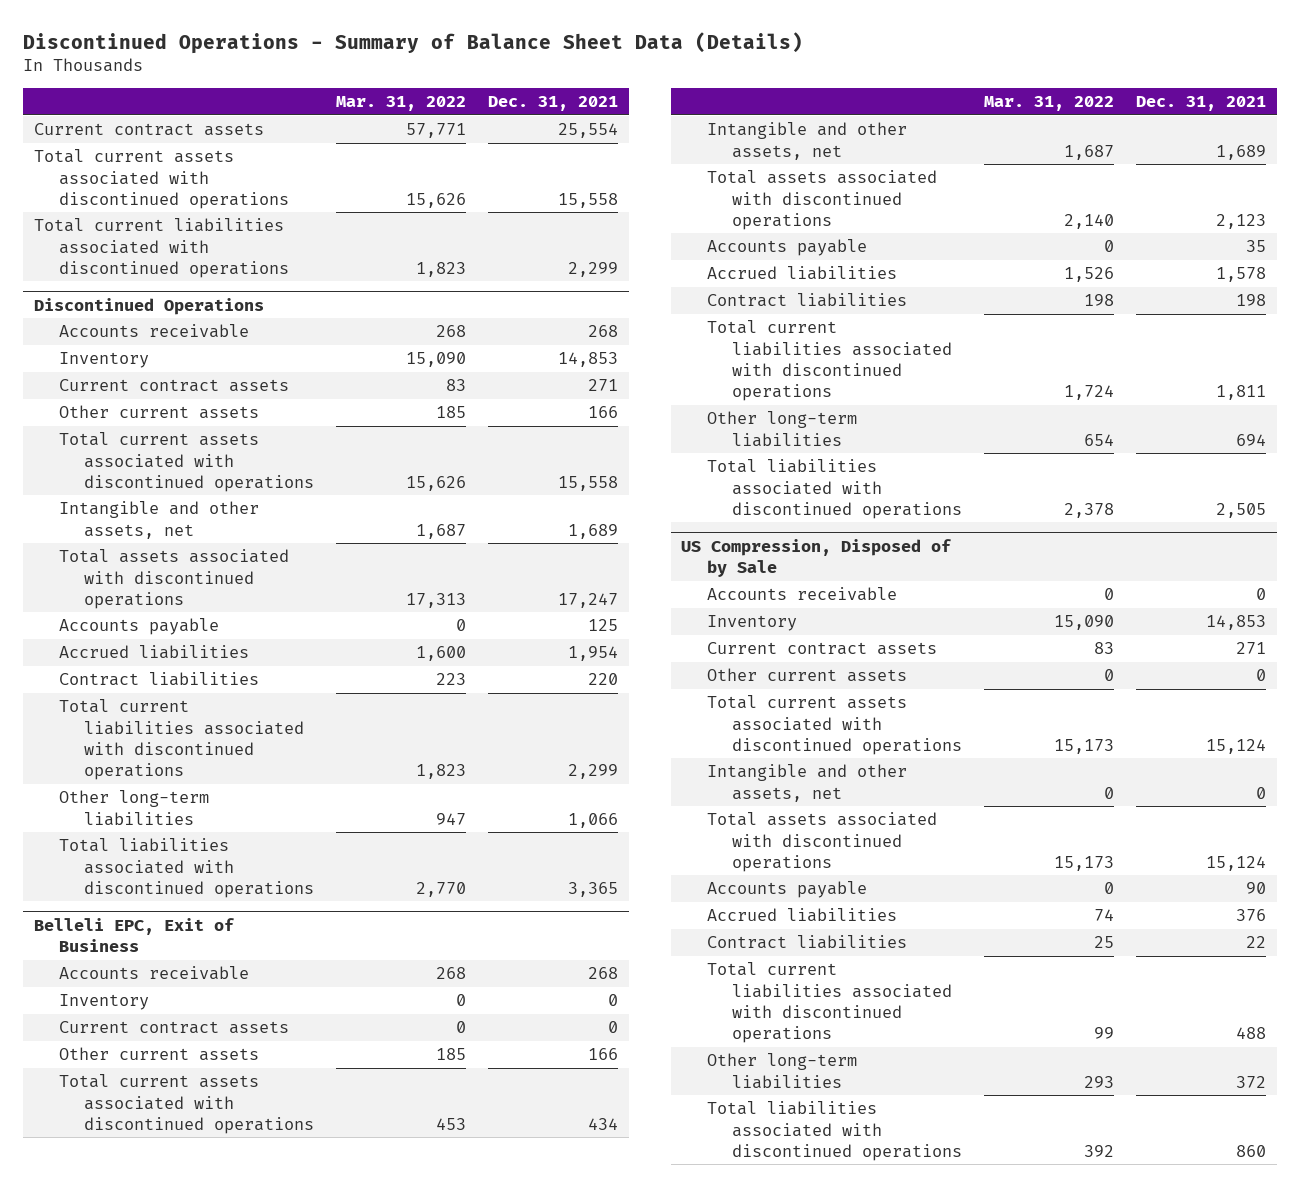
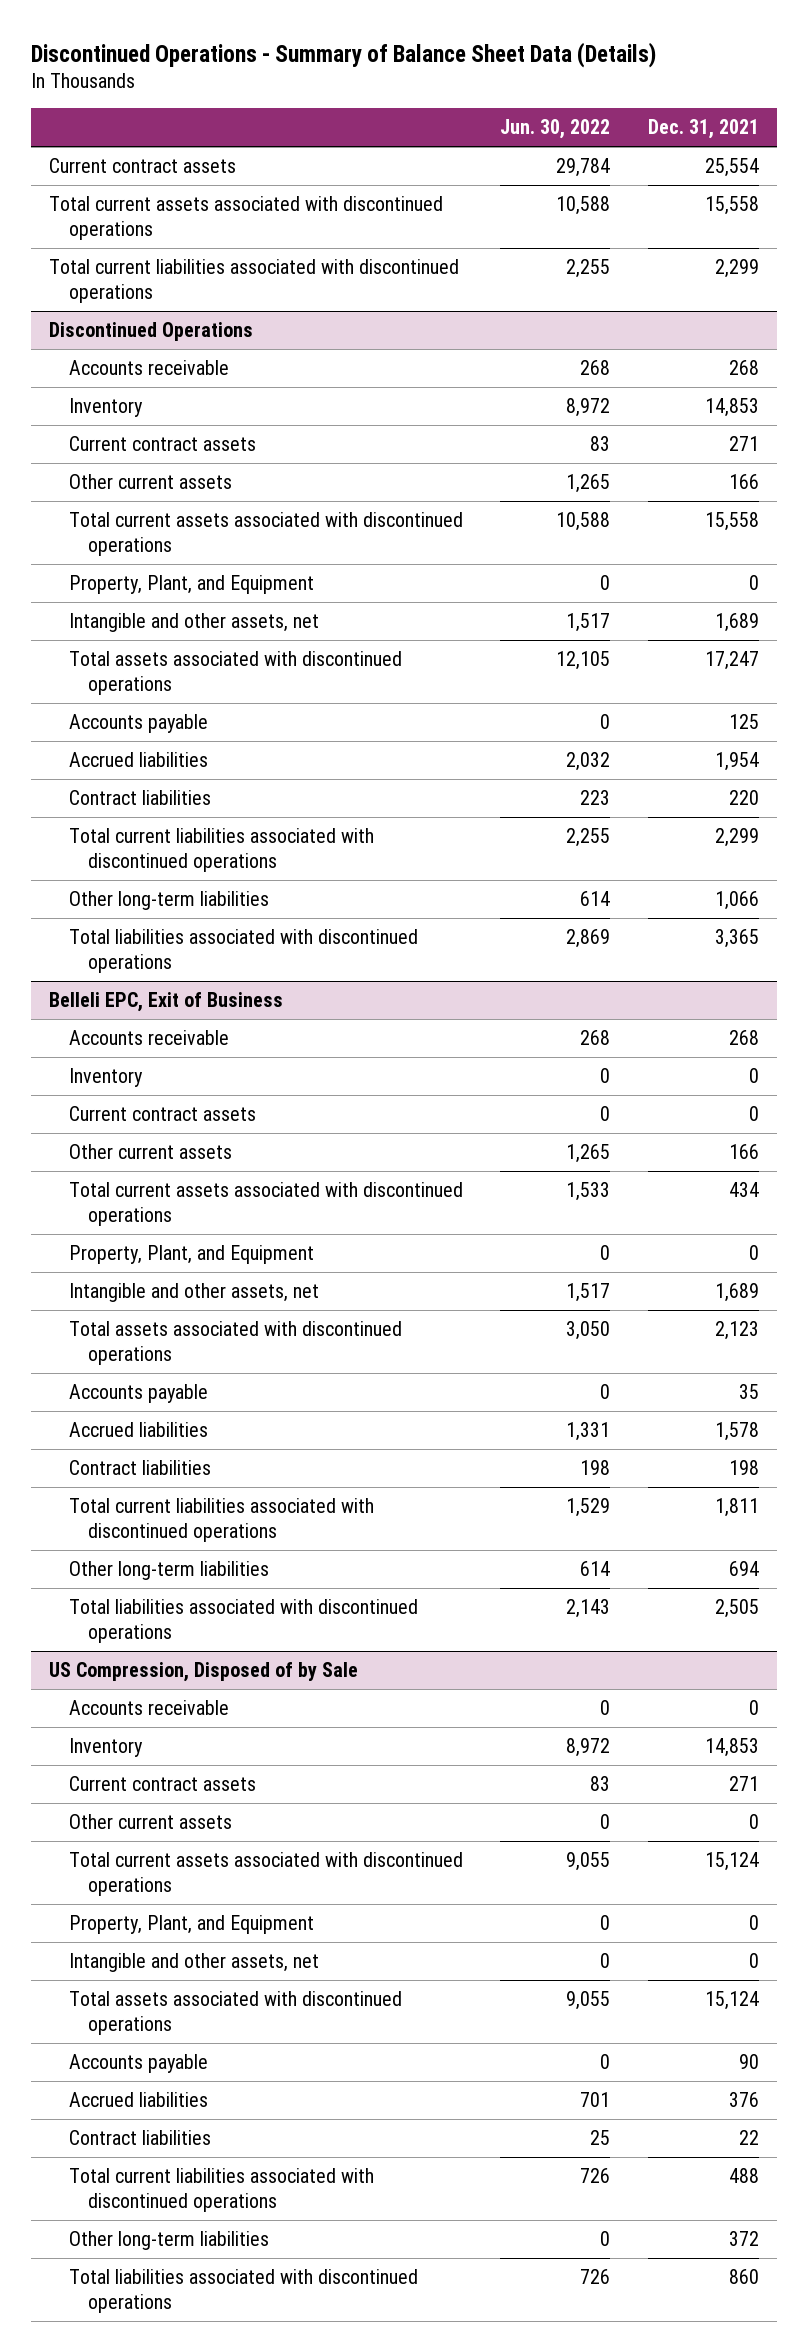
[336,96,467,112] Mar. 31, 2022 -> none
none -> [500,119,611,140] Jun. 30, 2022
none -> [68,575,314,595] Property, Plant, and Equipment
none -> [68,1245,314,1265] Property, Plant, and Equipment
none -> [68,1915,314,1935] Property, Plant, and Equipment

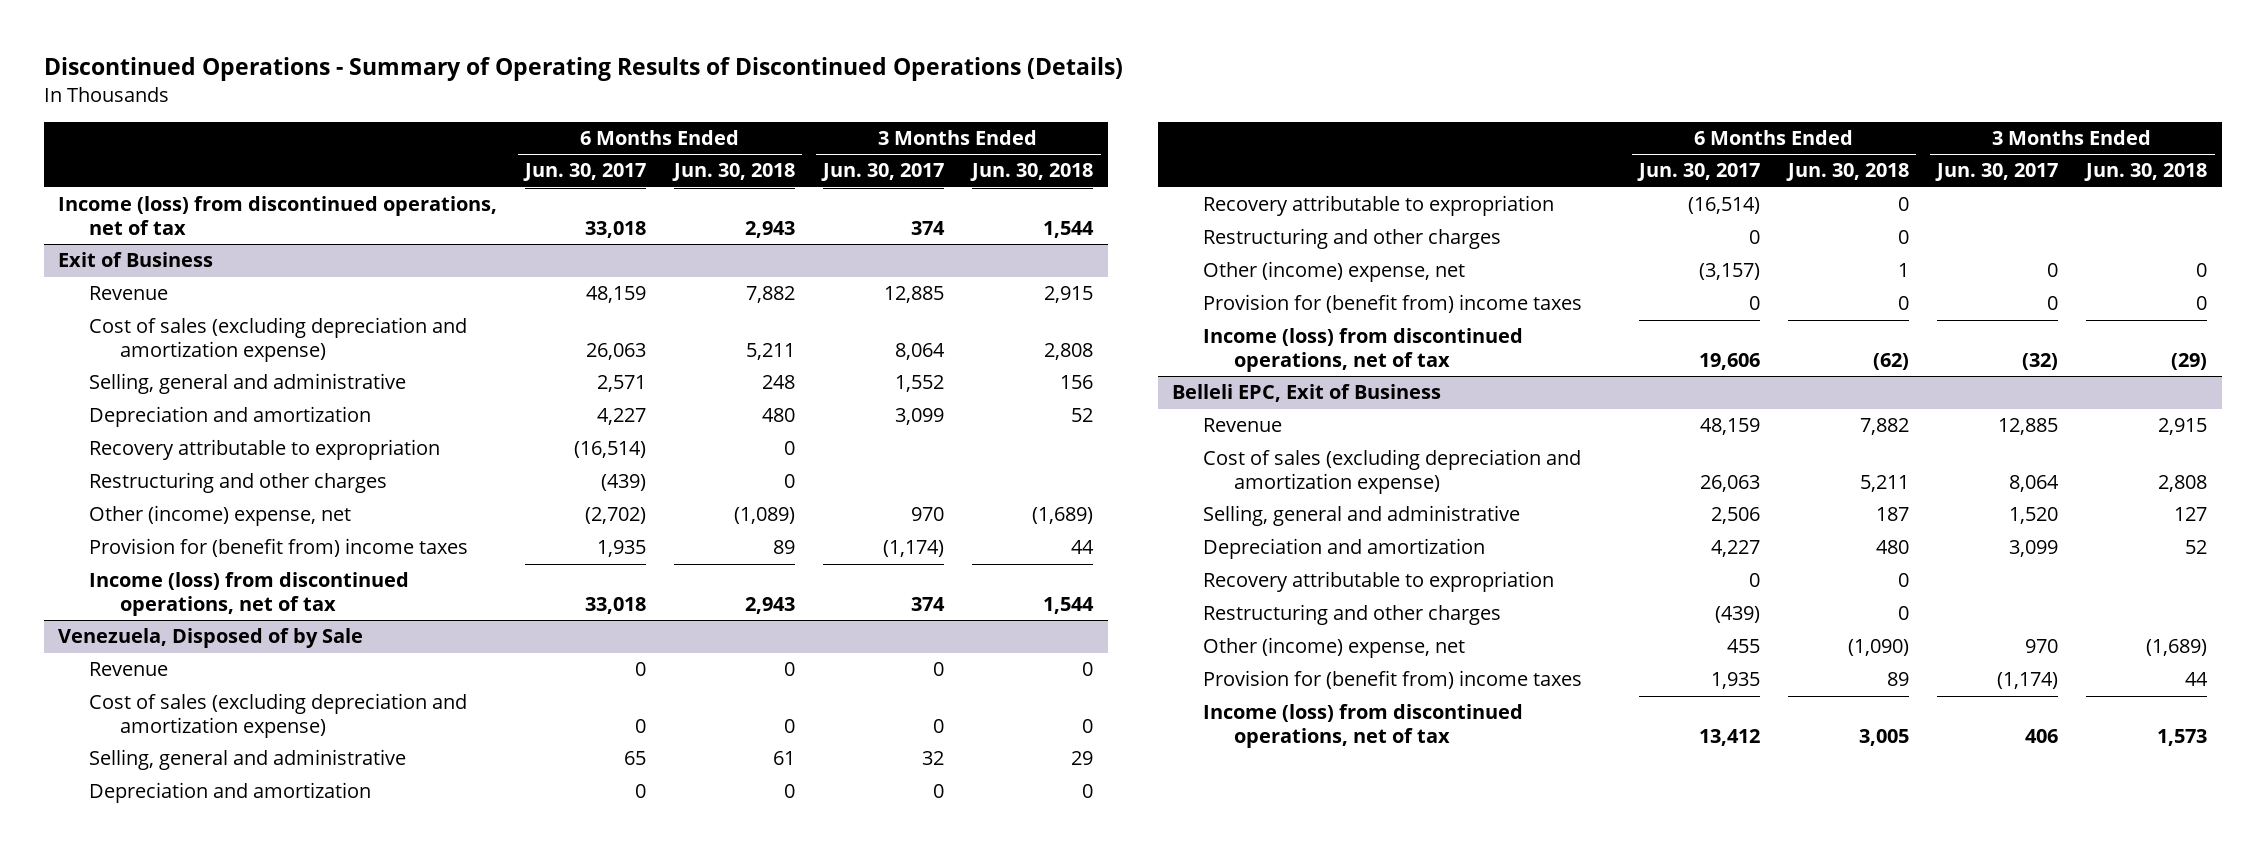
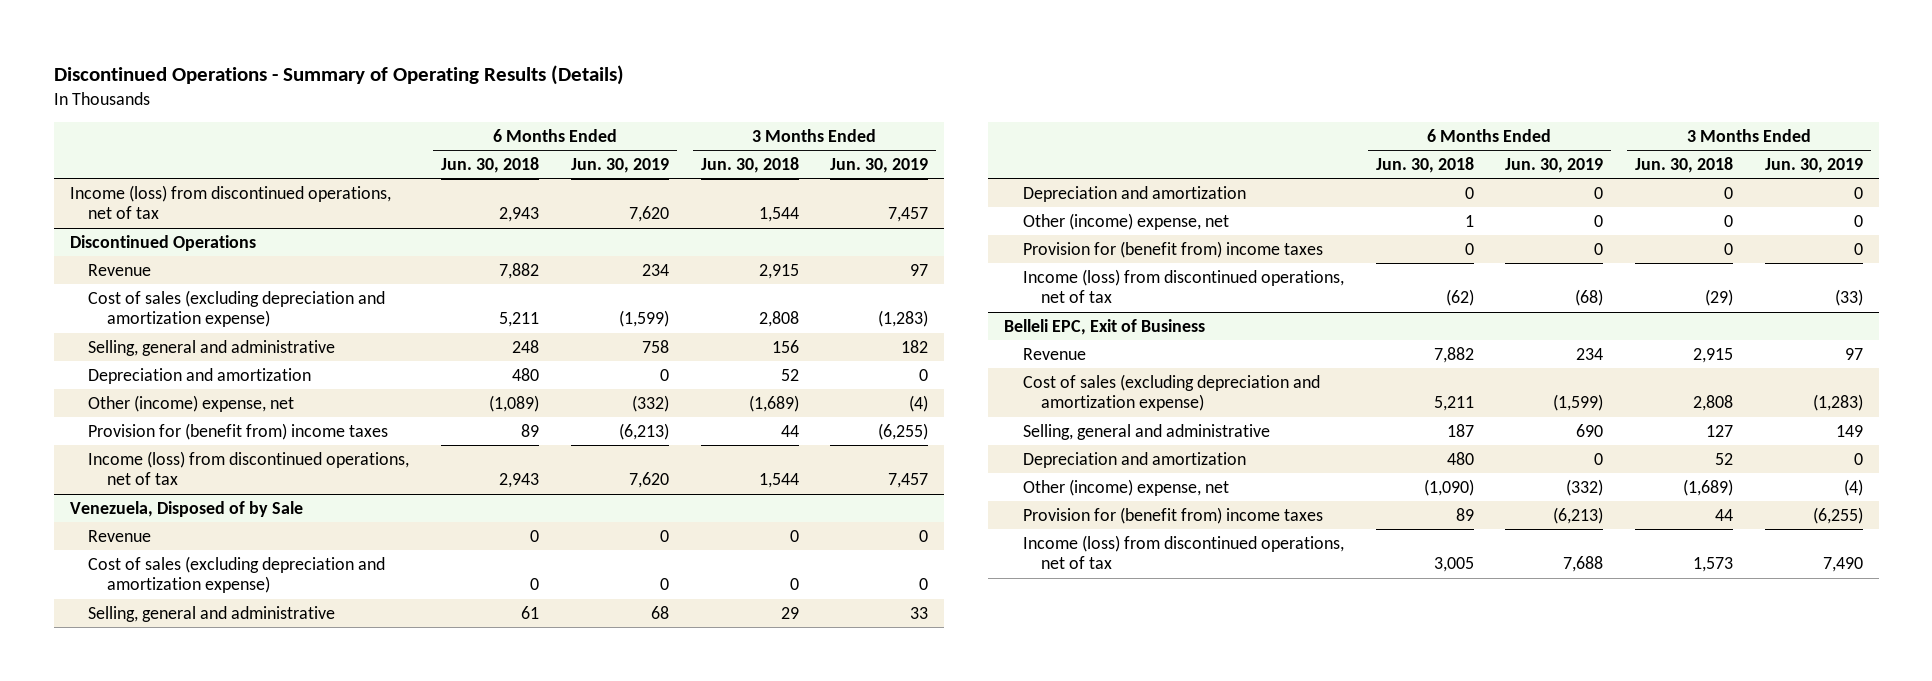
[43,56,1123,81] Discontinued Operations - Summary of Operating Results of Discontinued Operations (Details) -> [53,65,624,86] Discontinued Operations - Summary of Operating Results (Details)
[522,163,646,182] Jun. 30, 2017 -> none
[821,163,945,182] Jun. 30, 2017 -> none
none -> [570,157,669,173] Jun. 30, 2019
none -> [830,157,929,173] Jun. 30, 2019
[57,252,213,268] Exit of Business -> none
none -> [69,234,256,251] Discontinued Operations
[88,439,440,461] Recovery attributable to expropriation -> none
[88,472,387,494] Restructuring and other charges -> none
[1202,195,1554,217] Recovery attributable to expropriation -> none
[1202,228,1501,250] Restructuring and other charges -> none
[1202,571,1554,593] Recovery attributable to expropriation -> none
[1202,604,1501,626] Restructuring and other charges -> none

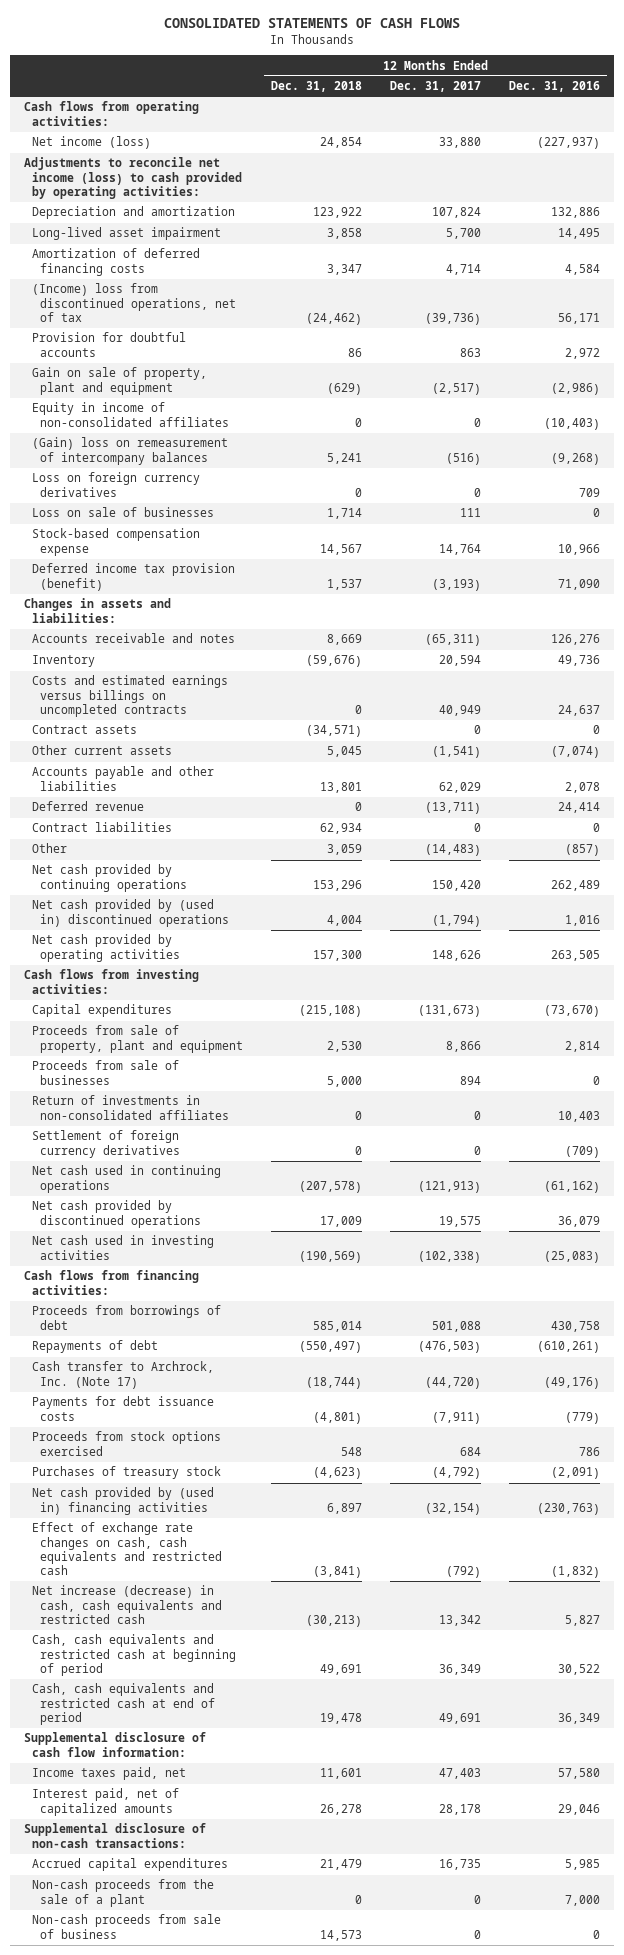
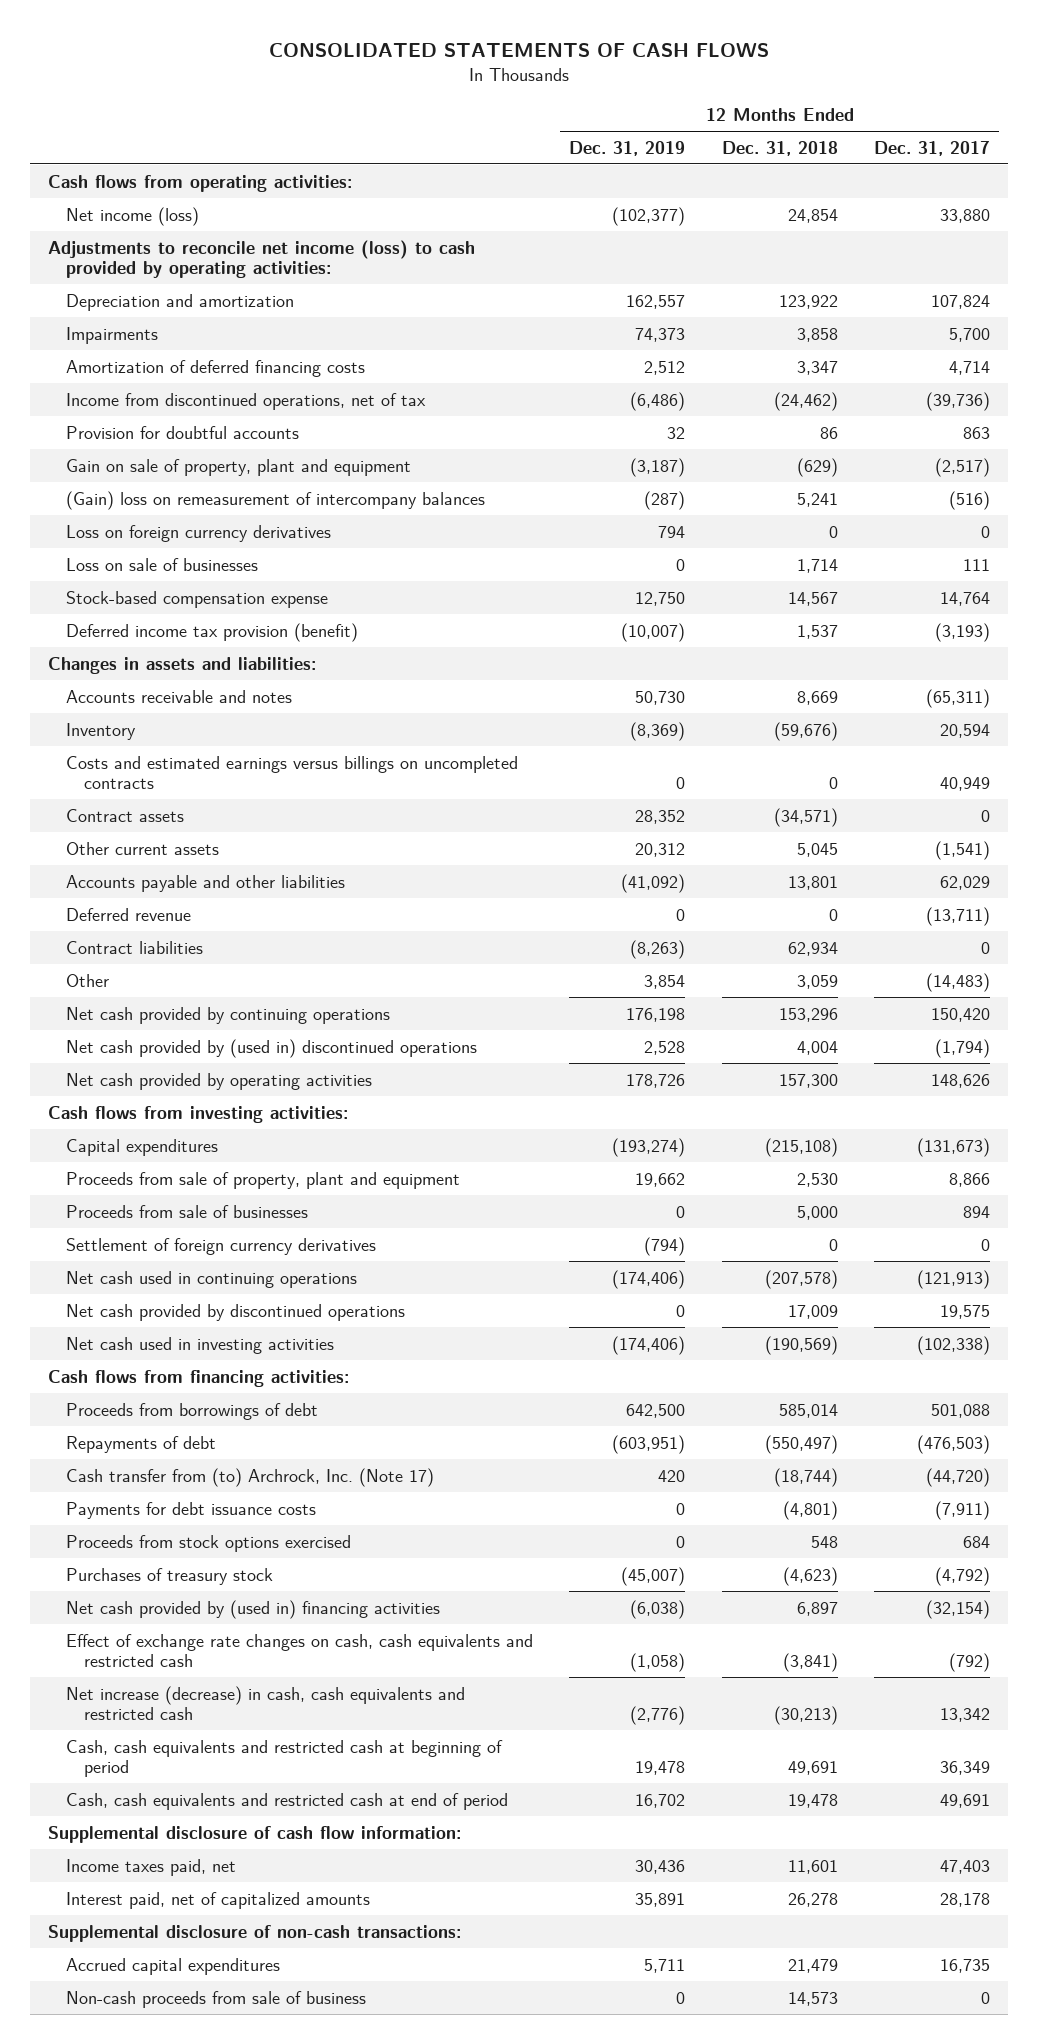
[509,81,601,93] Dec. 31, 2016 -> none
none -> [569,140,686,156] Dec. 31, 2019
[32,227,222,241] Long-lived asset impairment -> [65,326,158,344] Impairments
[32,283,237,322] (Income) loss from discontinued operations, net of tax -> [65,392,426,410] Income from discontinued operations, net of tax
[32,402,230,427] Equity in income of non-consolidated affiliates -> none
[32,1095,230,1120] Return of investments in non-consolidated affiliates -> none
[32,1361,215,1389] Cash transfer to Archrock, Inc. (Note 17) -> [65,1467,434,1487] Cash transfer from (to) Archrock, Inc. (Note 17)
[32,1879,215,1907] Non-cash proceeds from the sale of a plant -> none

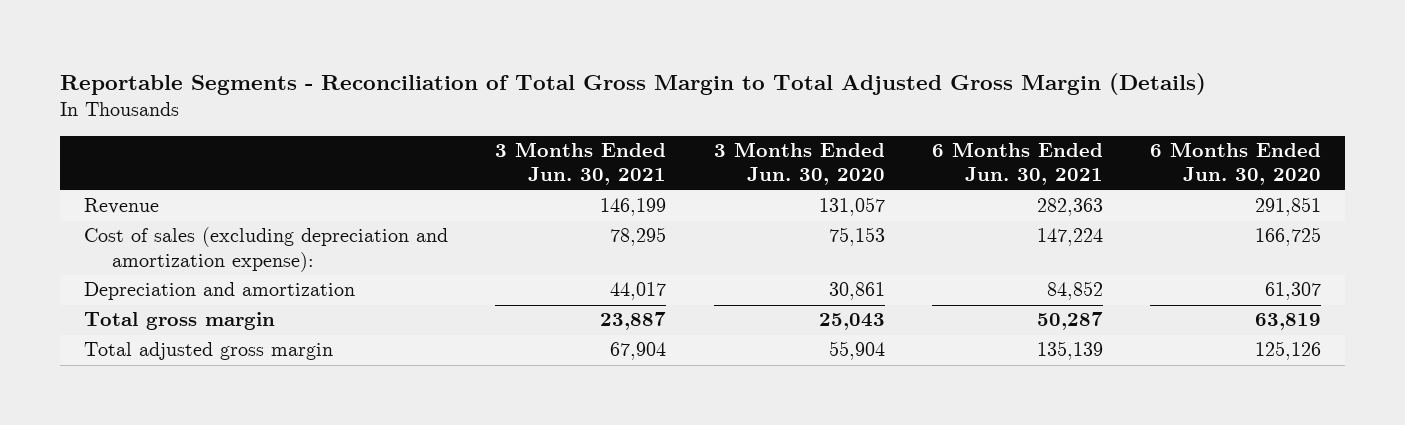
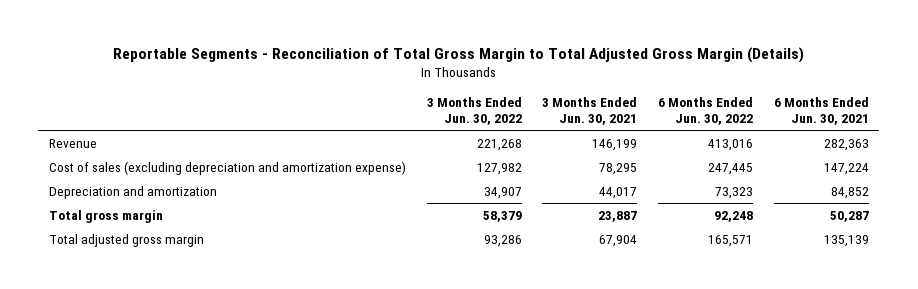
[713,142,885,186] 3 Months Ended Jun. 30, 2020 -> none
[1150,142,1322,186] 6 Months Ended Jun. 30, 2020 -> none
none -> [426,96,522,126] 3 Months Ended Jun. 30, 2022
none -> [658,96,754,126] 6 Months Ended Jun. 30, 2022
[83,227,448,272] Cost of sales (excluding depreciation and amortization expense): -> [48,160,406,175] Cost of sales (excluding depreciation and amortization expense)

